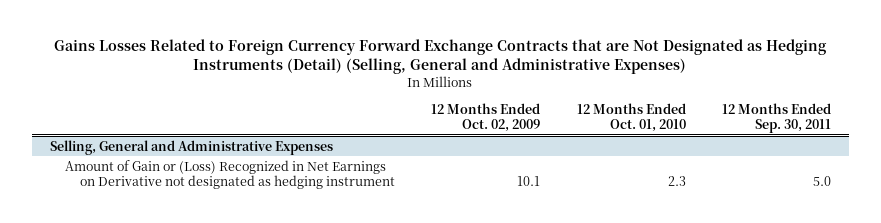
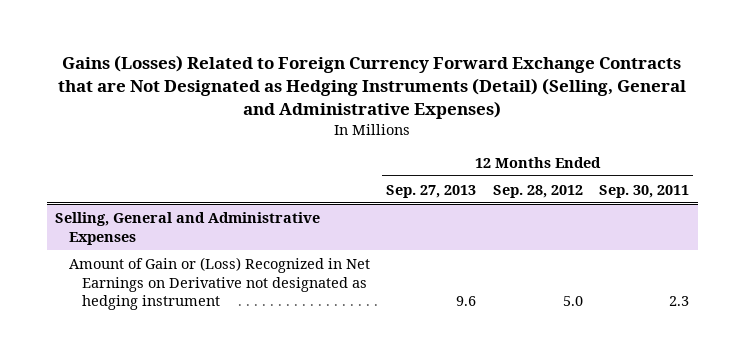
[54,39,828,75] Gains Losses Related to Foreign Currency Forward Exchange Contracts that are Not Designated as Hedging Instruments (Detail) (Selling, General and Administrative Expenses) -> [58,55,687,119] Gains (Losses) Related to Foreign Currency Forward Exchange Contracts that are Not Designated as Hedging Instruments (Detail) (Selling, General and Administrative Expenses)
[431,102,541,132] 12 Months Ended Oct. 02, 2009 -> none
[576,102,686,132] 12 Months Ended Oct. 01, 2010 -> none
none -> [386,184,477,198] Sep. 27, 2013
none -> [492,184,583,198] Sep. 28, 2012
[812,175,831,186] 5.0 -> [669,296,690,307] 2.3

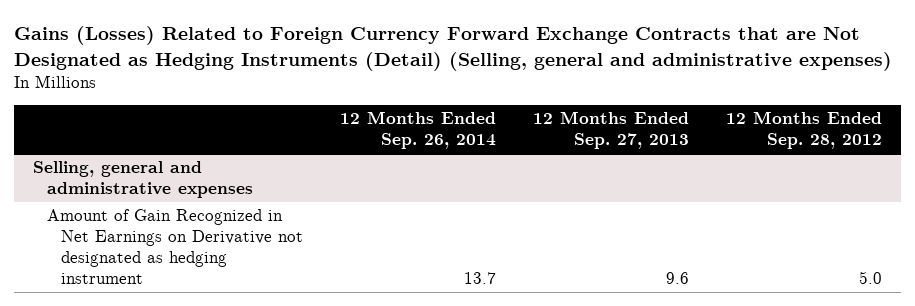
[58,55,687,119] Gains (Losses) Related to Foreign Currency Forward Exchange Contracts that are Not Designated as Hedging Instruments (Detail) (Selling, General and Administrative Expenses) -> [14,26,893,71] Gains (Losses) Related to Foreign Currency Forward Exchange Contracts that are Not Designated as Hedging Instruments (Detail) (Selling, general and administrative expenses)
[599,184,690,198] Sep. 30, 2011 -> none
none -> [339,111,496,150] 12 Months Ended Sep. 26, 2014
[54,211,320,245] Selling, General and Administrative Expenses -> [32,161,253,199] Selling, general and administrative expenses
[68,256,370,311] Amount of Gain or (Loss) Recognized in Net Earnings on Derivative not designated as hedging instrument -> [46,209,303,285] Amount of Gain Recognized in Net Earnings on Derivative not designated as hedging instrument

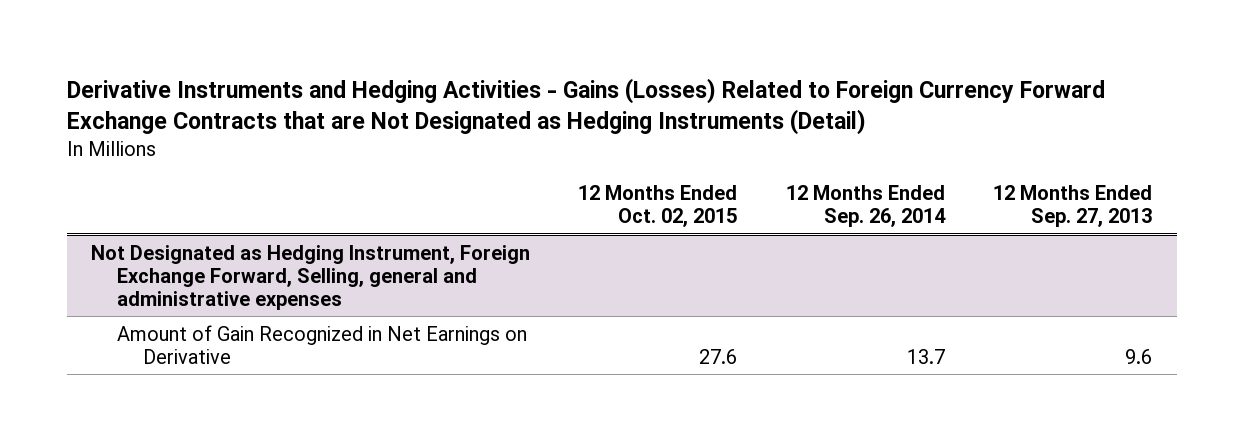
[14,26,893,71] Gains (Losses) Related to Foreign Currency Forward Exchange Contracts that are Not Designated as Hedging Instruments (Detail) (Selling, general and administrative expenses) -> [66,77,1105,135] Derivative Instruments and Hedging Activities - Gains (Losses) Related to Foreign Currency Forward Exchange Contracts that are Not Designated as Hedging Instruments (Detail)
[726,111,883,150] 12 Months Ended Sep. 28, 2012 -> none
none -> [578,185,738,228] 12 Months Ended Oct. 02, 2015
[32,161,253,199] Selling, general and administrative expenses -> none
none -> [90,244,530,310] Not Designated as Hedging Instrument, Foreign Exchange Forward, Selling, general and administrative expenses
[46,209,303,285] Amount of Gain Recognized in Net Earnings on Derivative not designated as hedging instrument -> [116,324,527,364] Amount of Gain Recognized in Net Earnings on Derivative

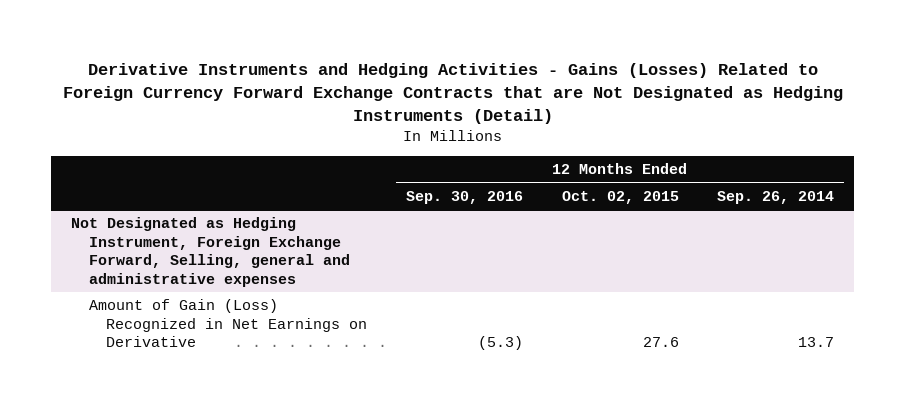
[993,185,1153,228] 12 Months Ended Sep. 27, 2013 -> none
none -> [406,191,524,205] Sep. 30, 2016
[116,324,527,364] Amount of Gain Recognized in Net Earnings on Derivative -> [88,299,368,348] Amount of Gain (Loss) Recognized in Net Earnings on Derivative

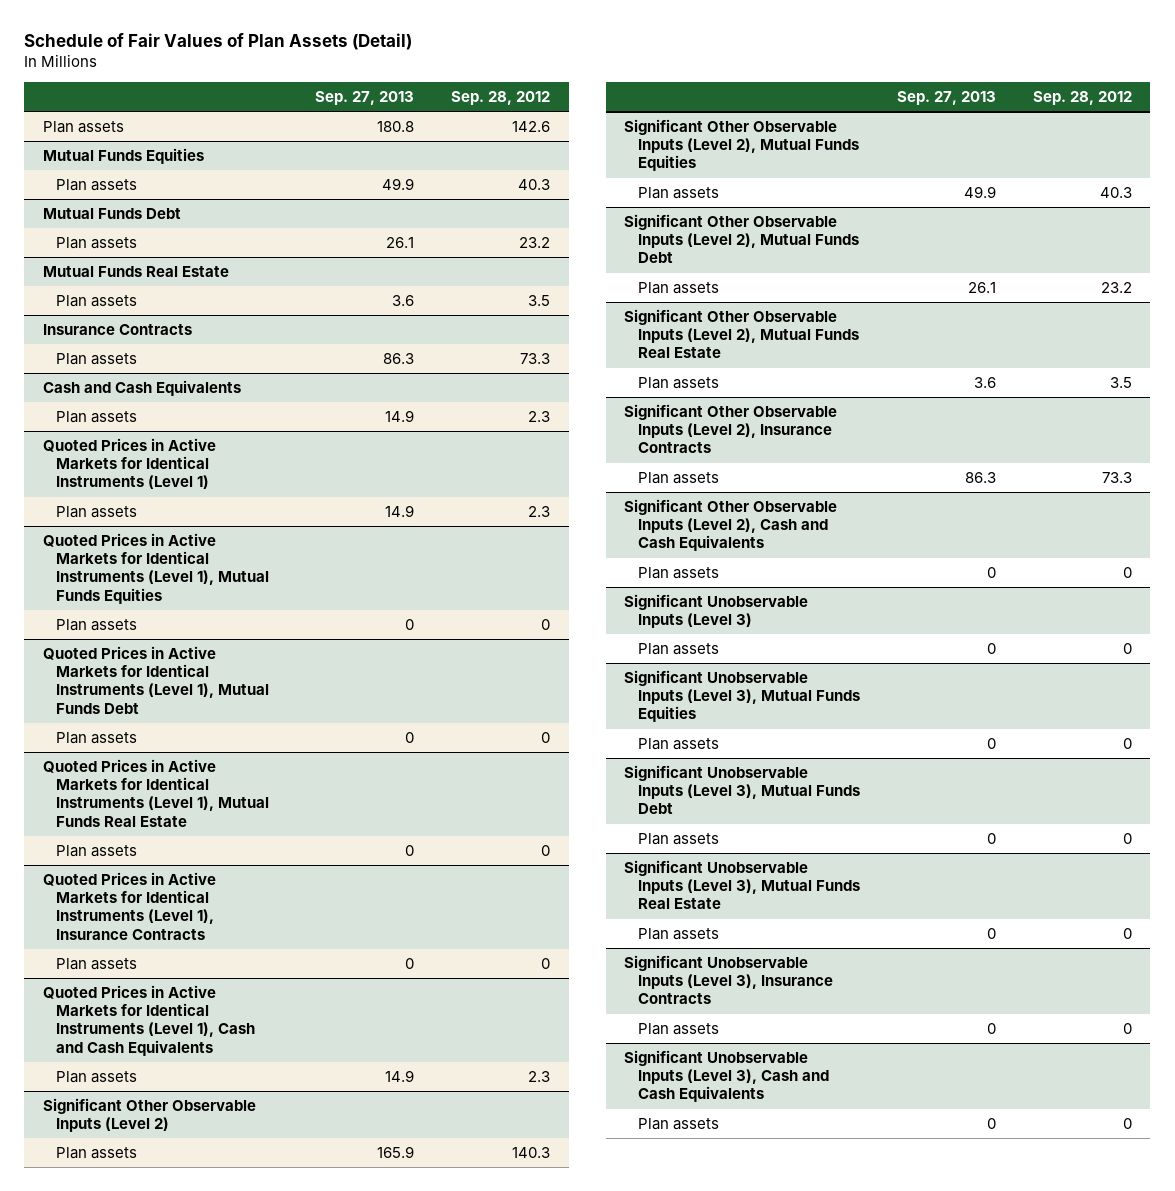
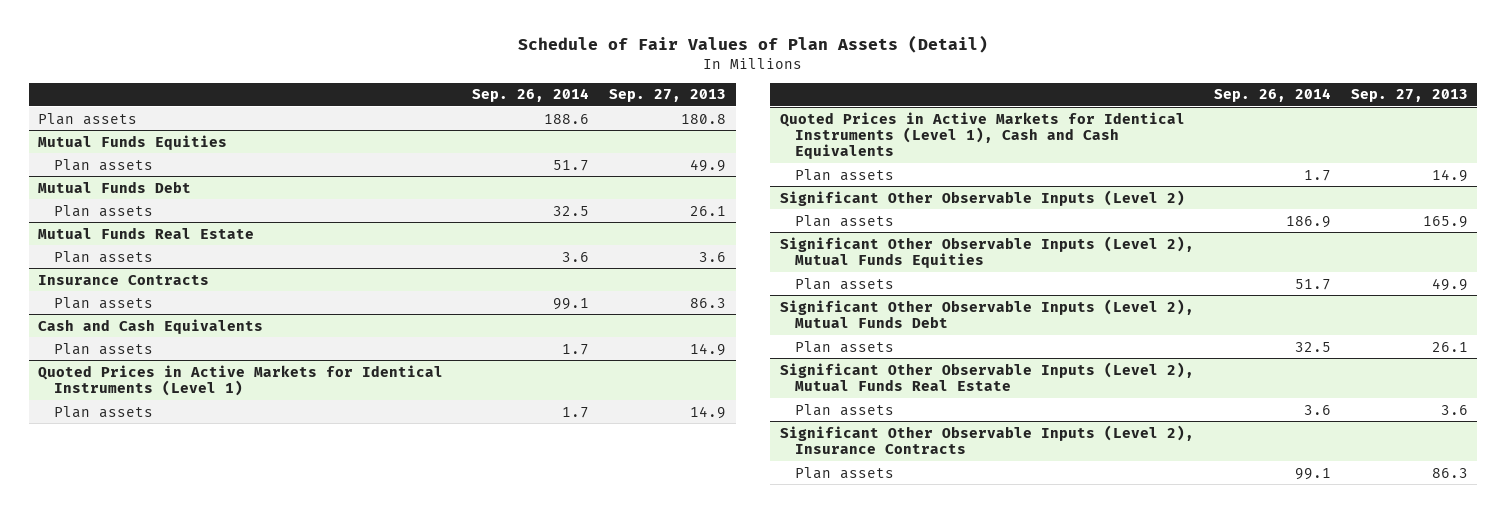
[451,90,551,105] Sep. 28, 2012 -> none
none -> [472,88,590,103] Sep. 26, 2014
[42,532,270,604] Quoted Prices in Active Markets for Identical Instruments (Level 1), Mutual Funds Equities -> none
[56,618,138,631] Plan assets -> none
[42,645,270,714] Quoted Prices in Active Markets for Identical Instruments (Level 1), Mutual Funds Debt -> none
[56,731,138,744] Plan assets -> none
[42,758,270,827] Quoted Prices in Active Markets for Identical Instruments (Level 1), Mutual Funds Real Estate -> none
[56,844,138,857] Plan assets -> none
[42,871,216,940] Quoted Prices in Active Markets for Identical Instruments (Level 1), Insurance Contracts -> none
[56,957,138,970] Plan assets -> none
[624,498,838,552] Significant Other Observable Inputs (Level 2), Cash and Cash Equivalents -> none
[637,566,719,579] Plan assets -> none
[624,593,809,629] Significant Unobservable Inputs (Level 3) -> none
[637,642,719,655] Plan assets -> none
[624,669,860,723] Significant Unobservable Inputs (Level 3), Mutual Funds Equities -> none
[637,737,719,750] Plan assets -> none
[624,764,860,815] Significant Unobservable Inputs (Level 3), Mutual Funds Debt -> none
[637,832,719,845] Plan assets -> none
[624,859,860,910] Significant Unobservable Inputs (Level 3), Mutual Funds Real Estate -> none
[637,927,719,940] Plan assets -> none
[624,954,833,1005] Significant Unobservable Inputs (Level 3), Insurance Contracts -> none
[637,1022,719,1035] Plan assets -> none
[624,1049,829,1103] Significant Unobservable Inputs (Level 3), Cash and Cash Equivalents -> none
[637,1117,719,1130] Plan assets -> none

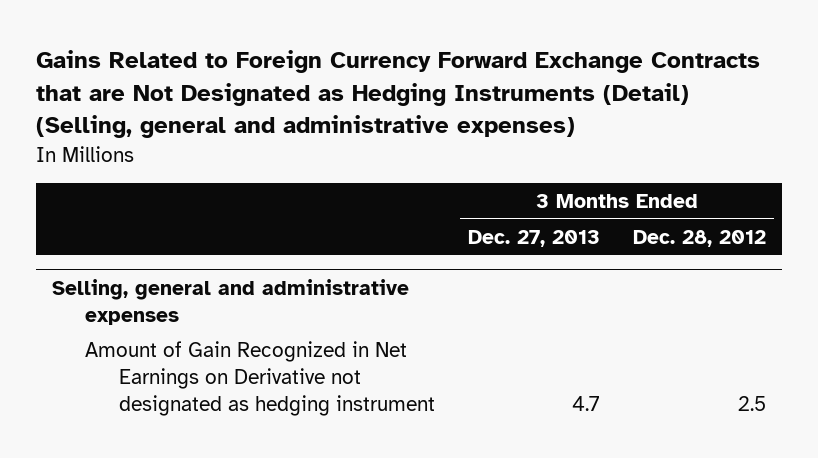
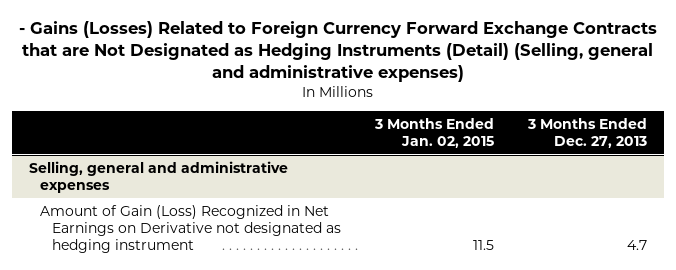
[35,50,760,139] Gains Related to Foreign Currency Forward Exchange Contracts that are Not Designated as Hedging Instruments (Detail) (Selling, general and administrative expenses) -> [18,20,657,82] - Gains (Losses) Related to Foreign Currency Forward Exchange Contracts that are Not Designated as Hedging Instruments (Detail) (Selling, general and administrative expenses)
[632,229,766,247] Dec. 28, 2012 -> none
none -> [373,117,494,148] 3 Months Ended Jan. 02, 2015
[85,341,435,417] Amount of Gain Recognized in Net Earnings on Derivative not designated as hedging instrument -> [40,204,341,253] Amount of Gain (Loss) Recognized in Net Earnings on Derivative not designated as hedging instrument

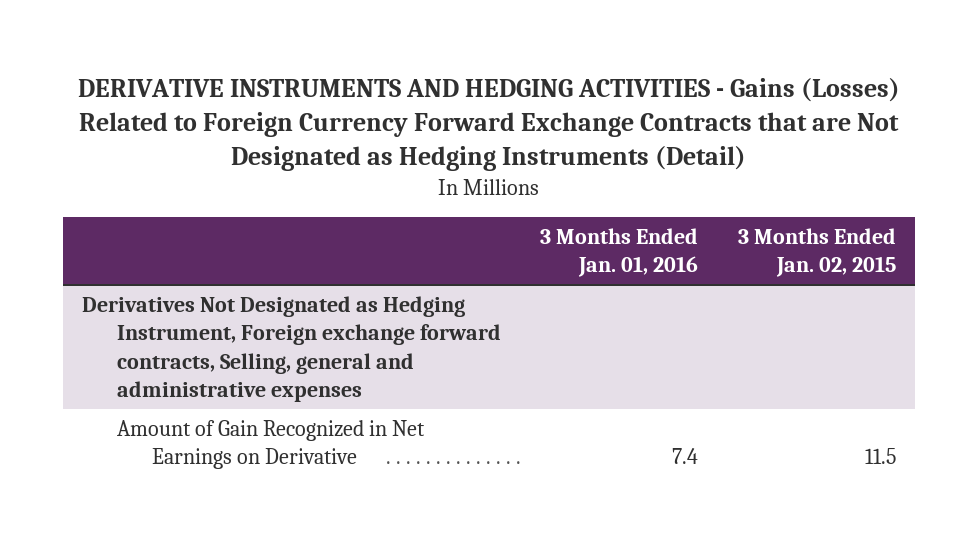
[18,20,657,82] - Gains (Losses) Related to Foreign Currency Forward Exchange Contracts that are Not Designated as Hedging Instruments (Detail) (Selling, general and administrative expenses) -> [77,77,900,171] DERIVATIVE INSTRUMENTS AND HEDGING ACTIVITIES - Gains (Losses) Related to Foreign Currency Forward Exchange Contracts that are Not Designated as Hedging Instruments (Detail)
[527,117,648,148] 3 Months Ended Dec. 27, 2013 -> none
none -> [540,227,699,277] 3 Months Ended Jan. 01, 2016
[28,160,288,193] Selling, general and administrative expenses -> none
none -> [82,296,502,403] Derivatives Not Designated as Hedging Instrument, Foreign exchange forward contracts, Selling, general and administrative expenses
[40,204,341,253] Amount of Gain (Loss) Recognized in Net Earnings on Derivative not designated as hedging instrument -> [117,420,426,470] Amount of Gain Recognized in Net Earnings on Derivative

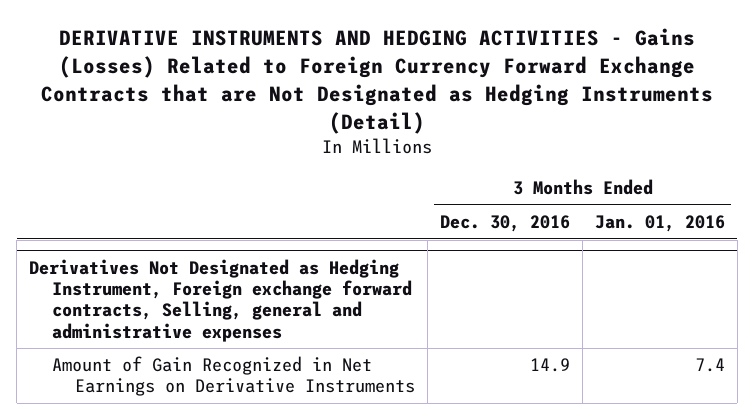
[737,227,896,277] 3 Months Ended Jan. 02, 2015 -> none
none -> [440,214,571,232] Dec. 30, 2016
[117,420,426,470] Amount of Gain Recognized in Net Earnings on Derivative -> [52,356,416,397] Amount of Gain Recognized in Net Earnings on Derivative Instruments

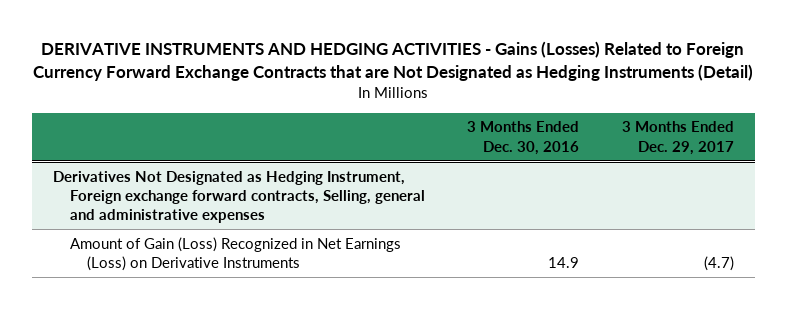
[595,214,726,232] Jan. 01, 2016 -> none
none -> [621,121,734,155] 3 Months Ended Dec. 29, 2017
[52,356,416,397] Amount of Gain Recognized in Net Earnings on Derivative Instruments -> [70,236,402,272] Amount of Gain (Loss) Recognized in Net Earnings (Loss) on Derivative Instruments

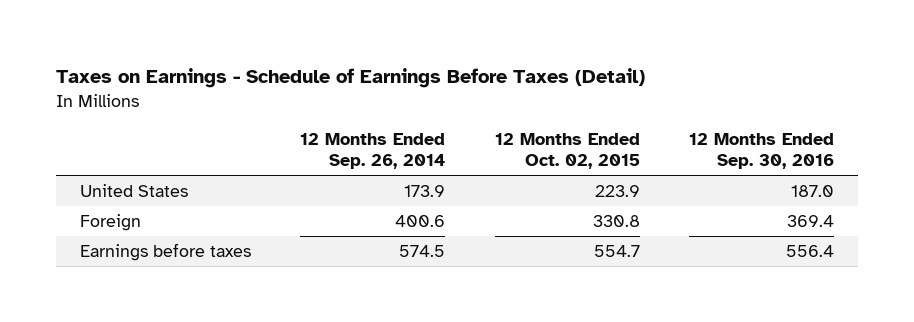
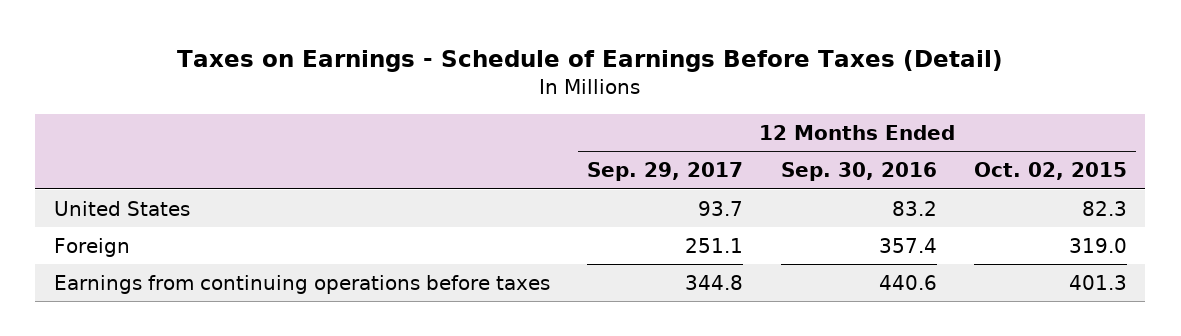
[300,132,446,170] 12 Months Ended Sep. 26, 2014 -> none
none -> [587,162,744,182] Sep. 29, 2017
[594,184,640,197] 223.9 -> [1081,201,1127,217] 82.3
[790,184,834,197] 187.0 -> [891,201,937,217] 83.2
[592,214,640,227] 330.8 -> [1068,238,1127,254] 319.0
[786,214,834,227] 369.4 -> [878,238,937,254] 357.4
[80,242,252,261] Earnings before taxes -> [54,275,551,295] Earnings from continuing operations before taxes
[593,244,640,257] 554.7 -> [1068,275,1127,291] 401.3
[785,244,834,257] 556.4 -> [878,275,937,291] 440.6

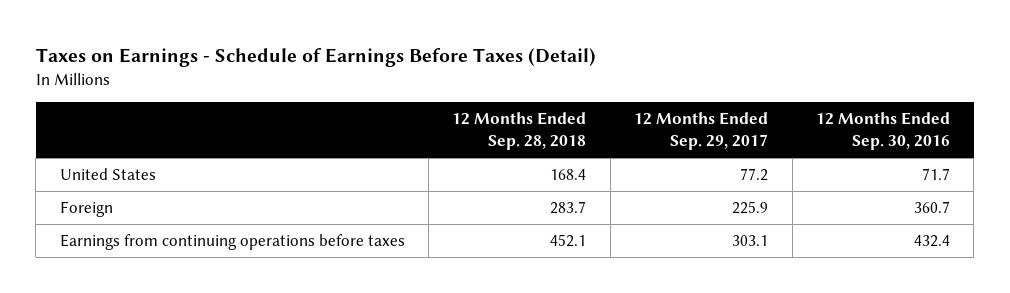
[973,162,1127,181] Oct. 02, 2015 -> none
none -> [452,112,587,151] 12 Months Ended Sep. 28, 2018
[698,201,744,217] 93.7 -> [740,167,769,181] 77.2
[891,201,937,217] 83.2 -> [921,167,950,180] 71.7
[685,238,744,254] 251.1 -> [732,200,769,214] 225.9
[878,238,937,254] 357.4 -> [913,200,950,213] 360.7
[685,275,744,291] 344.8 -> [732,234,769,246] 303.1
[878,275,937,291] 440.6 -> [913,234,950,247] 432.4

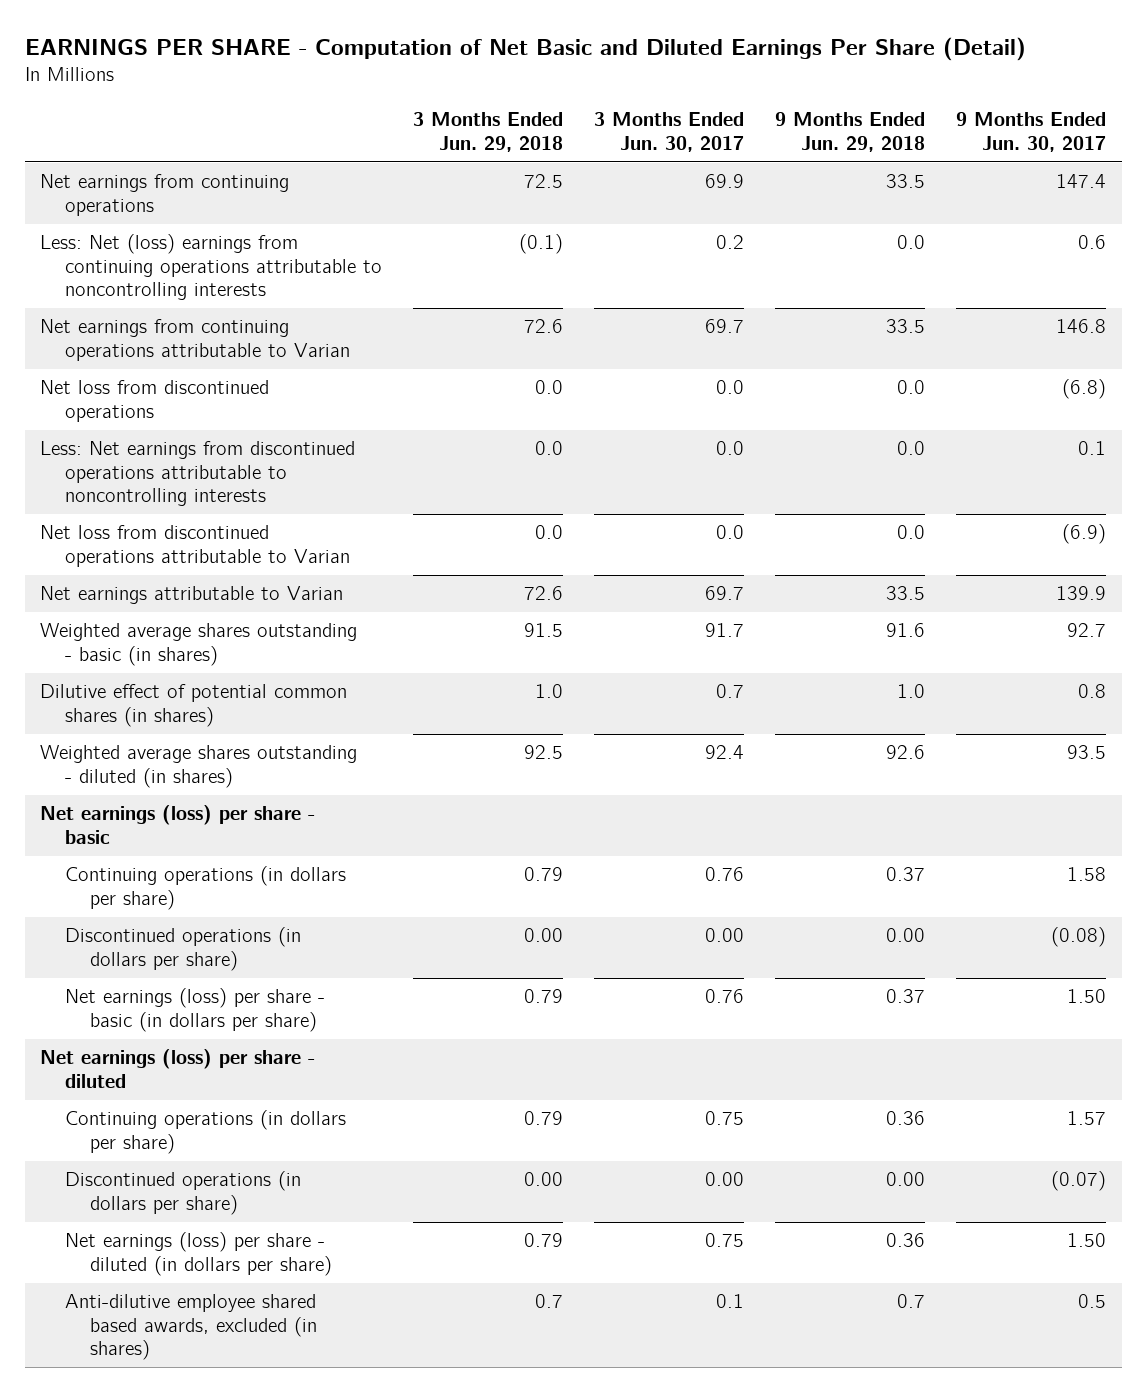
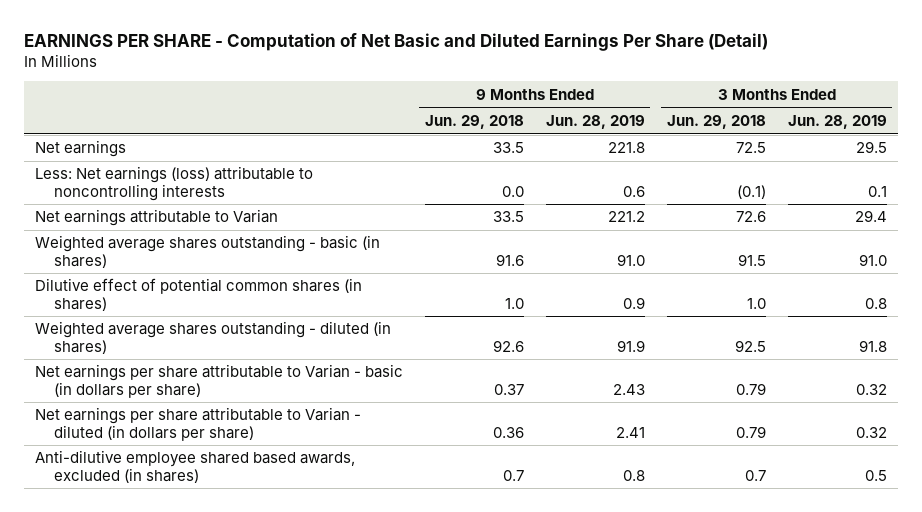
[594,112,745,152] 3 Months Ended Jun. 30, 2017 -> none
[956,112,1107,152] 9 Months Ended Jun. 30, 2017 -> none
none -> [545,114,645,129] Jun. 28, 2019
none -> [787,114,887,129] Jun. 28, 2019
[40,319,351,361] Net earnings from continuing operations attributable to Varian -> none
[40,380,270,422] Net loss from discontinued operations -> none
[40,441,356,507] Less: Net earnings from discontinued operations attributable to noncontrolling interests -> none
[40,525,351,567] Net loss from discontinued operations attributable to Varian -> none
[40,174,290,216] Net earnings from continuing operations -> [34,140,126,158] Net earnings
[40,234,383,301] Less: Net (loss) earnings from continuing operations attributable to noncontrolling interests -> [34,166,313,201] Less: Net earnings (loss) attributable to noncontrolling interests
[40,805,316,844] Net earnings (loss) per share - basic -> none
[65,866,347,910] Continuing operations (in dollars per share) -> none
[65,927,302,971] Discontinued operations (in dollars per share) -> none
[40,1049,316,1088] Net earnings (loss) per share - diluted -> none
[65,1110,347,1154] Continuing operations (in dollars per share) -> none
[65,1171,302,1215] Discontinued operations (in dollars per share) -> none
[65,988,326,1032] Net earnings (loss) per share - basic (in dollars per share) -> [34,364,403,398] Net earnings per share attributable to Varian - basic (in dollars per share)
[65,1232,333,1276] Net earnings (loss) per share - diluted (in dollars per share) -> [34,407,361,441] Net earnings per share attributable to Varian - diluted (in dollars per share)

